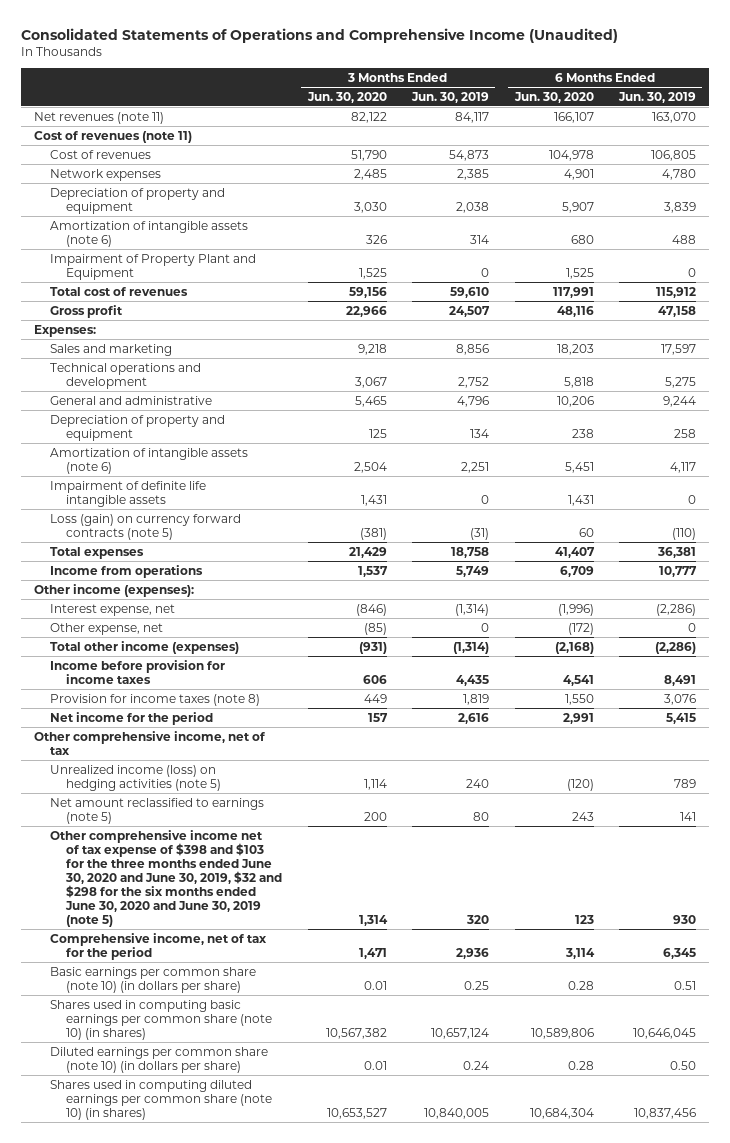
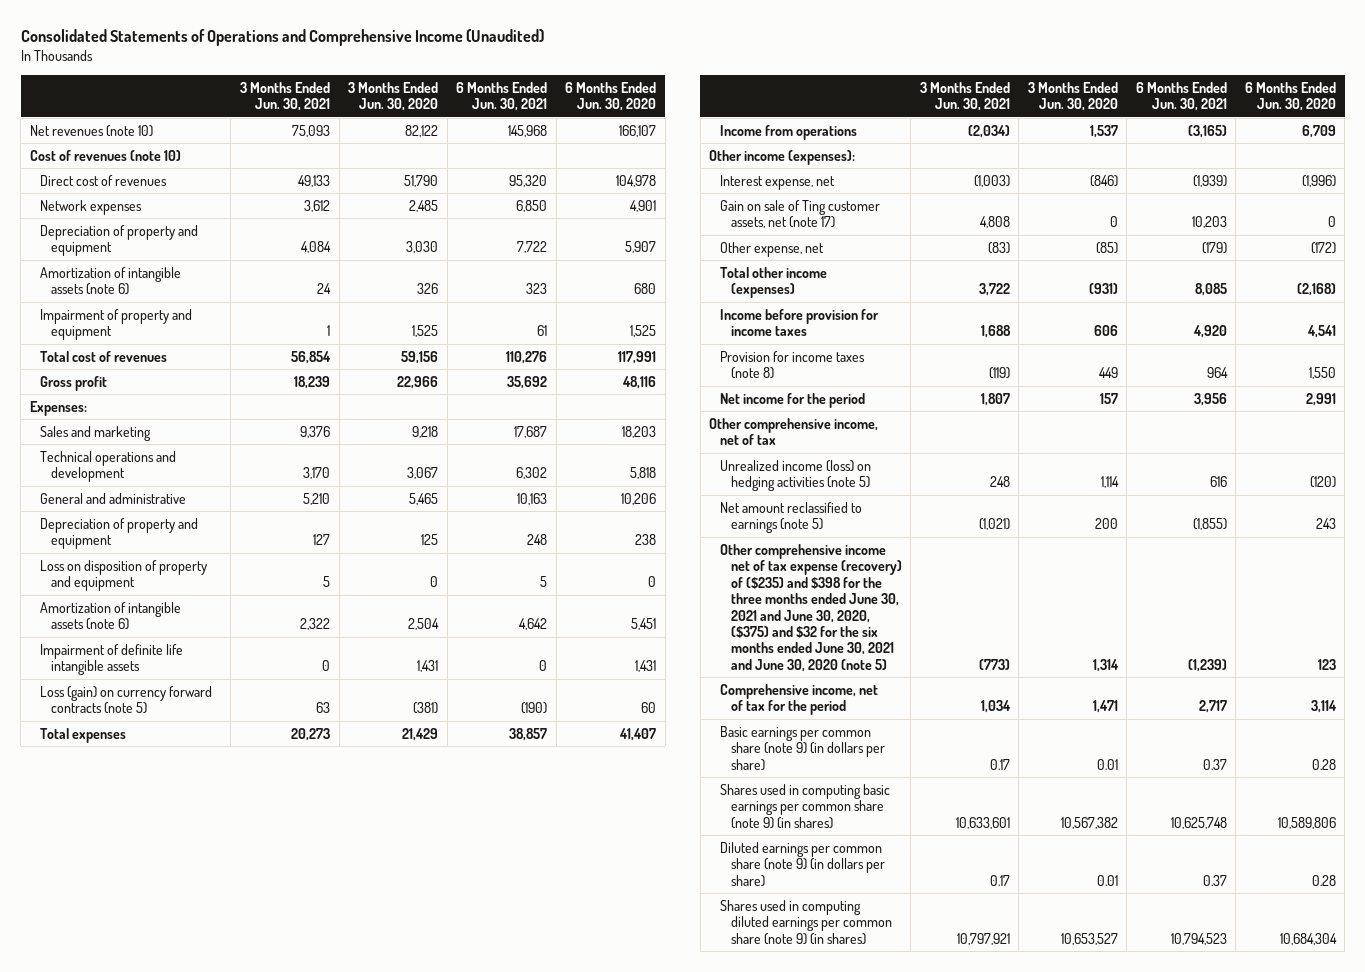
[411,91,490,103] Jun. 30, 2019 -> none
[617,91,696,103] Jun. 30, 2019 -> none
none -> [239,81,330,112] 3 Months Ended Jun. 30, 2021
none -> [456,81,548,112] 6 Months Ended Jun. 30, 2021
[33,111,164,124] Net revenues (note 11) -> [29,124,153,137] Net revenues (note 10)
[33,130,192,143] Cost of revenues (note 11) -> [29,149,181,161] Cost of revenues (note 10)
[49,149,151,159] Cost of revenues -> [40,174,168,186] Direct cost of revenues
[49,253,256,280] Impairment of Property Plant and Equipment -> [40,308,193,341] Impairment of property and equipment
none -> [40,559,208,592] Loss on disposition of property and equipment
none -> [719,199,880,229] Gain on sale of Ting customer assets, net (note 17)
[49,829,283,927] Other comprehensive income net of tax expense of $398 and $103 for the three months ended June 30, 2020 and June 30, 2019, $32 and $298 for the six months ended June 30, 2020 and June 30, 2019 (note 5) -> [719,543,902,672] Other comprehensive income net of tax expense (recovery) of ($235) and $398 for the three months ended June 30, 2021 and June 30, 2020, ($375) and $32 for the six months ended June 30, 2021 and June 30, 2020 (note 5)
[49,966,256,993] Basic earnings per common share (note 10) (in dollars per share) -> [719,725,885,771] Basic earnings per common share (note 9) (in dollars per share)
[49,999,273,1040] Shares used in computing basic earnings per common share (note 10) (in shares) -> [719,783,890,829] Shares used in computing basic earnings per common share (note 9) (in shares)
[49,1046,268,1073] Diluted earnings per common share (note 10) (in dollars per share) -> [719,841,885,887] Diluted earnings per common share (note 9) (in dollars per share)
[49,1079,273,1120] Shares used in computing diluted earnings per common share (note 10) (in shares) -> [719,899,892,945] Shares used in computing diluted earnings per common share (note 9) (in shares)

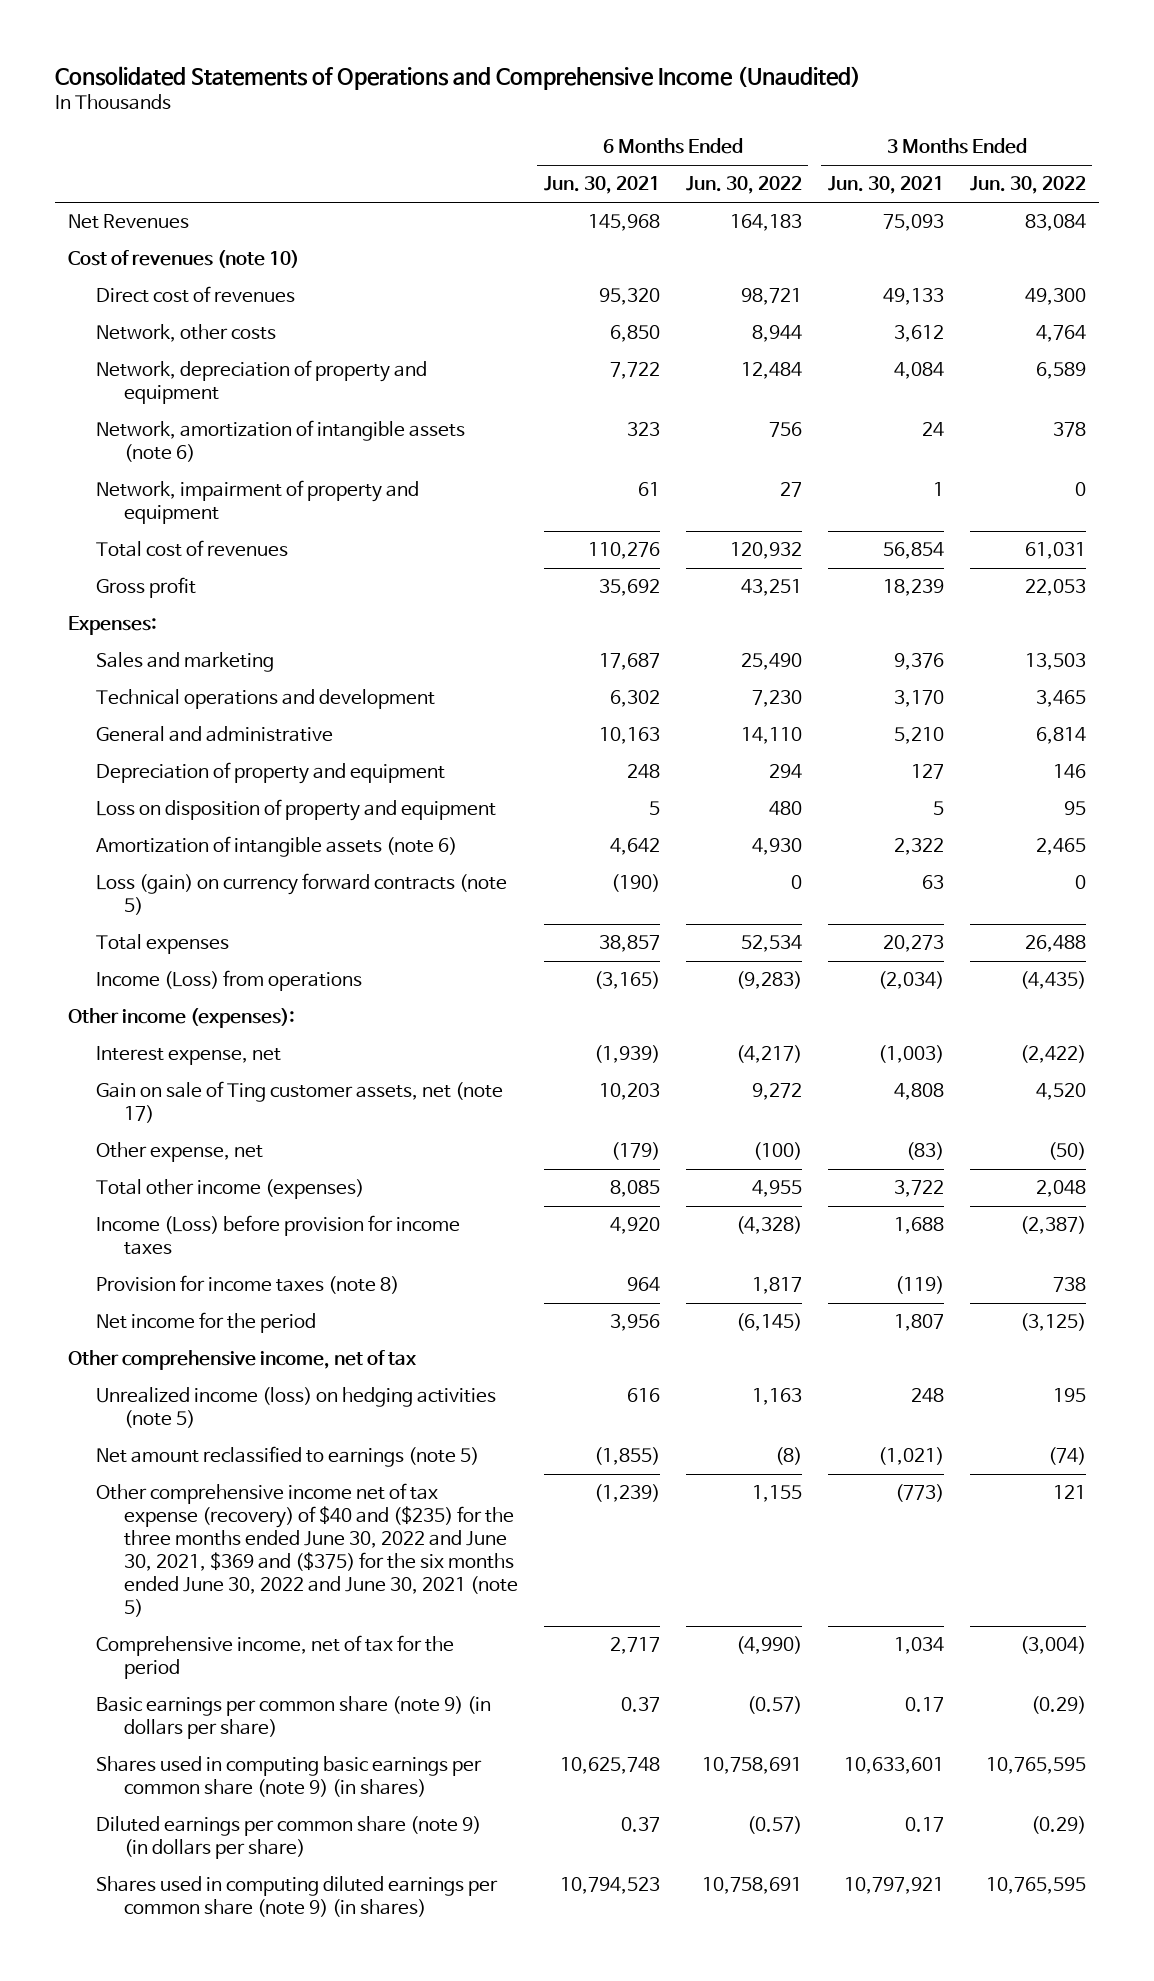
[348,81,439,112] 3 Months Ended Jun. 30, 2020 -> none
[565,81,657,112] 6 Months Ended Jun. 30, 2020 -> none
none -> [685,176,802,195] Jun. 30, 2022
none -> [969,176,1086,195] Jun. 30, 2022
[29,124,153,137] Net revenues (note 10) -> [67,214,189,230] Net Revenues
[40,199,143,215] Network expenses -> [96,324,277,343] Network, other costs
[40,224,199,257] Depreciation of property and equipment -> [96,360,428,405] Network, depreciation of property and equipment
[40,266,182,296] Amortization of intangible assets (note 6) -> [96,420,466,463] Network, amortization of intangible assets (note 6)
[40,308,193,341] Impairment of property and equipment -> [96,480,420,525] Network, impairment of property and equipment
[40,643,184,676] Impairment of definite life intangible assets -> none
[719,124,857,140] Income from operations -> [96,970,363,992] Income (Loss) from operations
[719,308,879,337] Income before provision for income taxes -> [96,1215,461,1256] Income (Loss) before provision for income taxes
[719,543,902,672] Other comprehensive income net of tax expense (recovery) of ($235) and $398 for the three months ended June 30, 2021 and June 30, 2020, ($375) and $32 for the six months ended June 30, 2021 and June 30, 2020 (note 5) -> [96,1483,519,1617] Other comprehensive income net of tax expense (recovery) of $40 and ($235) for the three months ended June 30, 2022 and June 30, 2021, $369 and ($375) for the six months ended June 30, 2022 and June 30, 2021 (note 5)

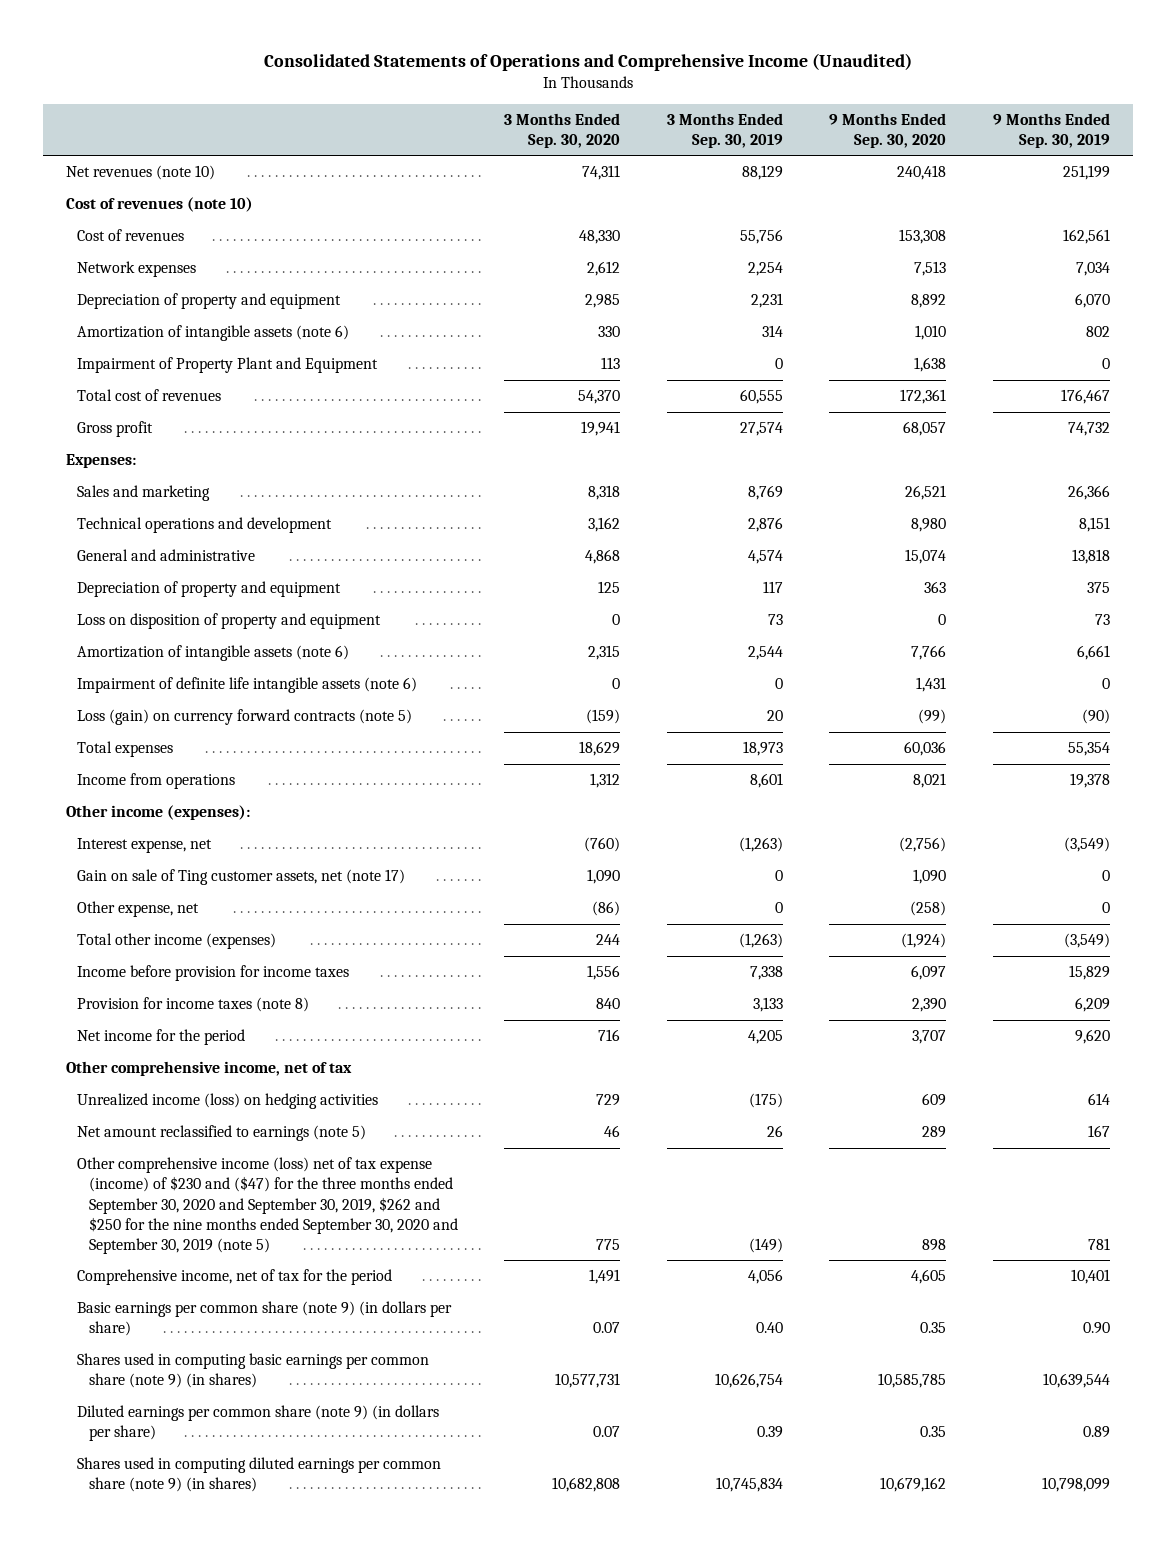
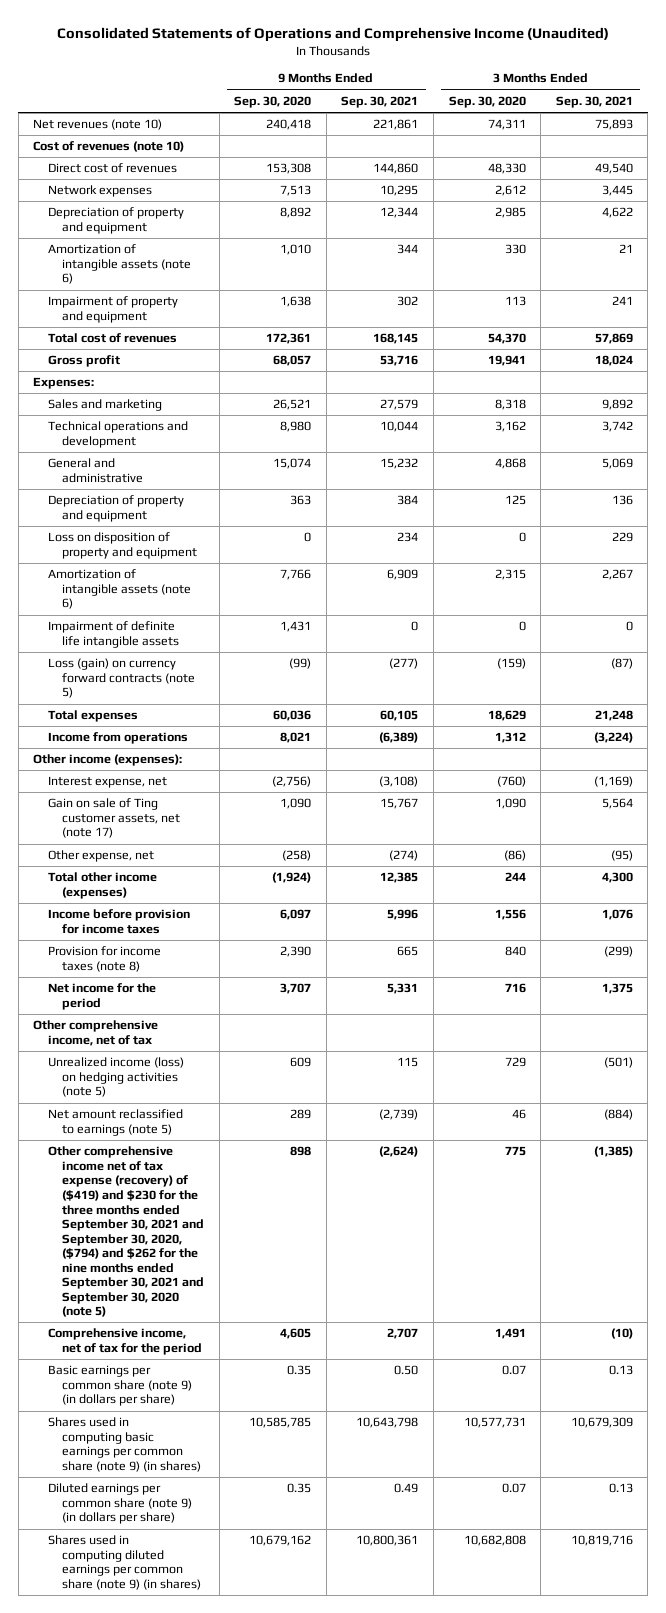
[666,112,783,148] 3 Months Ended Sep. 30, 2019 -> none
[992,112,1110,148] 9 Months Ended Sep. 30, 2019 -> none
none -> [341,95,419,108] Sep. 30, 2021
none -> [555,95,633,108] Sep. 30, 2021
[77,229,185,242] Cost of revenues -> [47,163,177,174] Direct cost of revenues
[77,357,379,374] Impairment of Property Plant and Equipment -> [47,296,178,323] Impairment of property and equipment
[77,677,418,694] Impairment of definite life intangible assets (note 6) -> [47,621,180,648] Impairment of definite life intangible assets
[77,1093,379,1110] Unrealized income (loss) on hedging activities -> [47,1057,184,1098] Unrealized income (loss) on hedging activities (note 5)
[77,1157,458,1254] Other comprehensive income (loss) net of tax expense (income) of $230 and ($47) for the three months ended September 30, 2020 and September 30, 2019, $262 and $250 for the nine months ended September 30, 2020 and September 30, 2019 (note 5) -> [47,1146,205,1318] Other comprehensive income net of tax expense (recovery) of ($419) and $230 for the three months ended September 30, 2021 and September 30, 2020, ($794) and $262 for the nine months ended September 30, 2021 and September 30, 2020 (note 5)

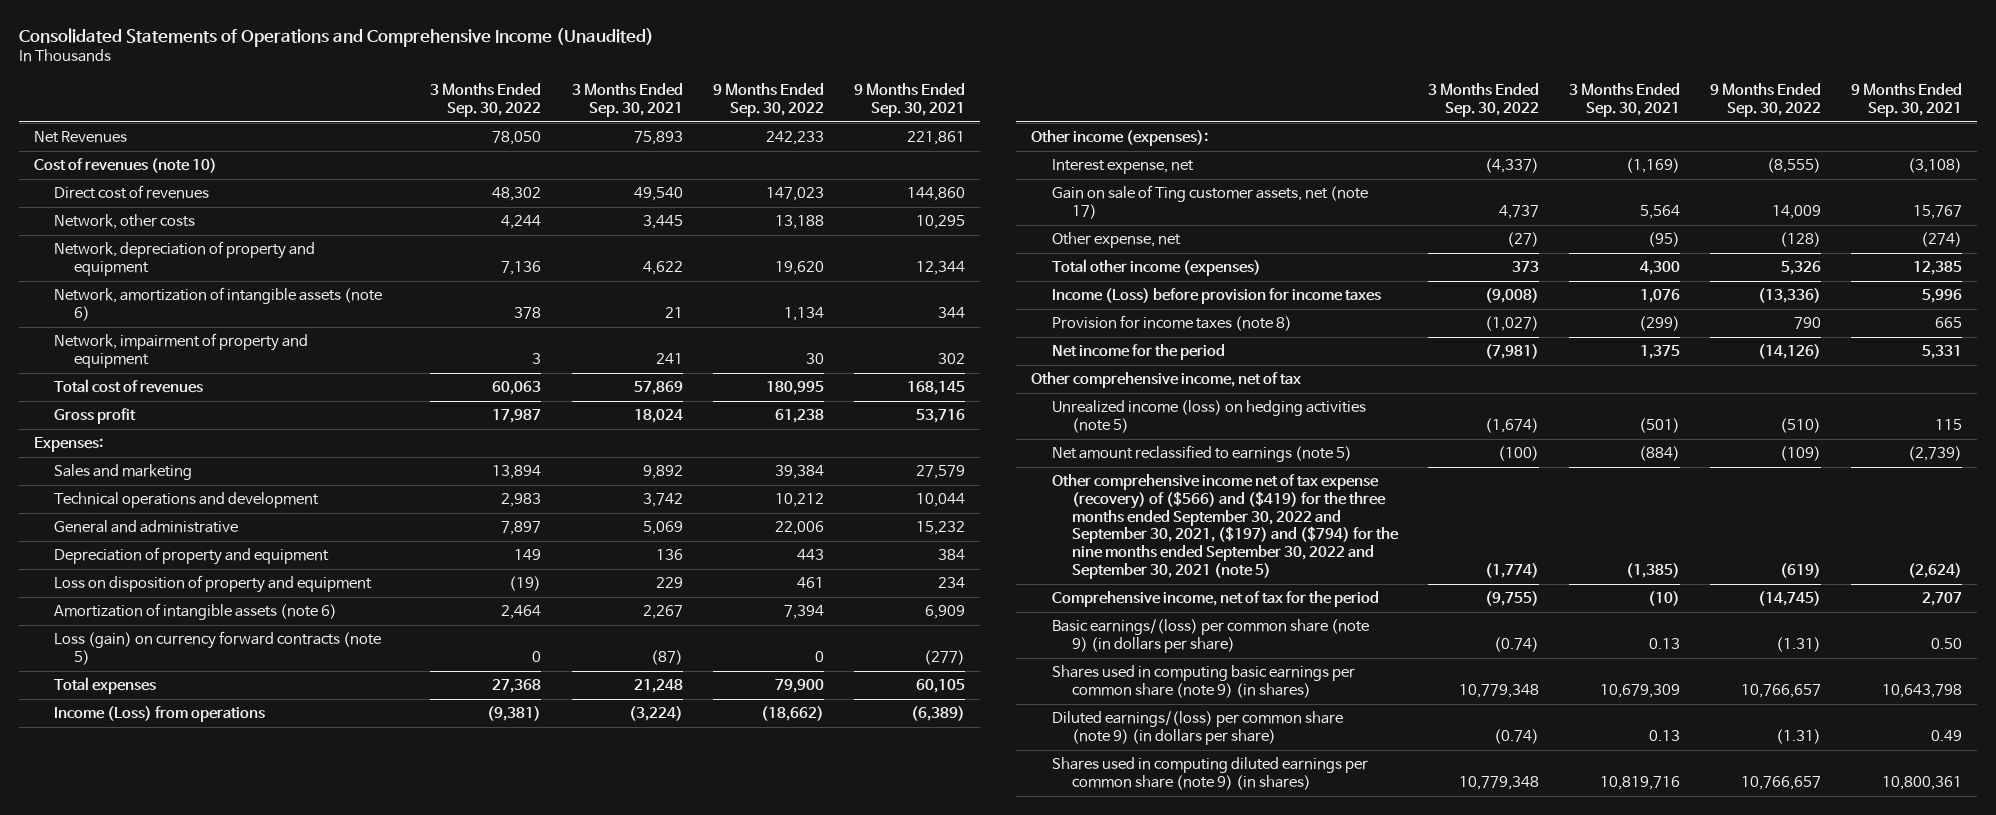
[234,95,312,108] Sep. 30, 2020 -> none
[448,95,526,108] Sep. 30, 2020 -> none
none -> [430,83,542,117] 3 Months Ended Sep. 30, 2022
none -> [712,83,824,117] 9 Months Ended Sep. 30, 2022
[33,119,163,131] Net revenues (note 10) -> [34,131,128,144] Net Revenues
[47,185,152,198] Network expenses -> [54,214,196,230] Network, other costs
[47,207,184,234] Depreciation of property and equipment -> [54,241,316,276] Network, depreciation of property and equipment
[47,244,192,285] Amortization of intangible assets (note 6) -> [54,287,383,321] Network, amortization of intangible assets (note 6)
[47,296,178,323] Impairment of property and equipment -> [54,333,309,368] Network, impairment of property and equipment
[47,621,180,648] Impairment of definite life intangible assets -> none
[47,732,188,745] Income from operations -> [54,706,266,723] Income (Loss) from operations
[47,909,190,934] Income before provision for income taxes -> [1051,288,1381,305] Income (Loss) before provision for income taxes
[47,1146,205,1318] Other comprehensive income net of tax expense (recovery) of ($419) and $230 for the three months ended September 30, 2021 and September 30, 2020, ($794) and $262 for the nine months ended September 30, 2021 and September 30, 2020 (note 5) -> [1051,474,1399,579] Other comprehensive income net of tax expense (recovery) of ($566) and ($419) for the three months ended September 30, 2022 and September 30, 2021, ($197) and ($794) for the nine months ended September 30, 2022 and September 30, 2021 (note 5)
[47,1365,193,1407] Basic earnings per common share (note 9) (in dollars per share) -> [1051,619,1369,653] Basic earnings/(loss) per common share (note 9) (in dollars per share)
[47,1483,193,1525] Diluted earnings per common share (note 9) (in dollars per share) -> [1051,711,1343,745] Diluted earnings/(loss) per common share (note 9) (in dollars per share)

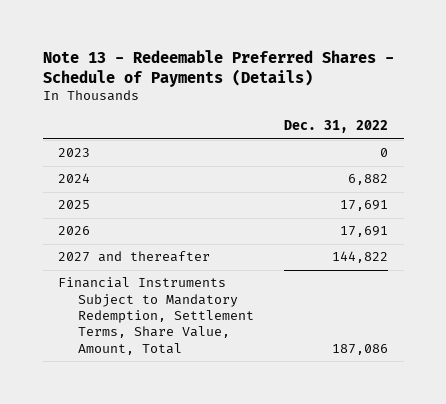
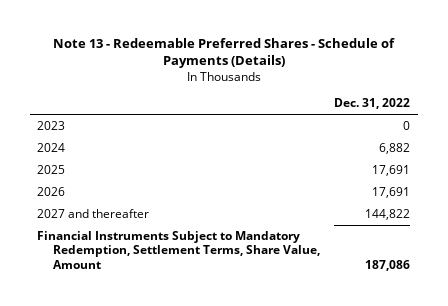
[57,277,255,355] Financial Instruments Subject to Mandatory Redemption, Settlement Terms, Share Value, Amount, Total -> [37,231,320,269] Financial Instruments Subject to Mandatory Redemption, Settlement Terms, Share Value, Amount

